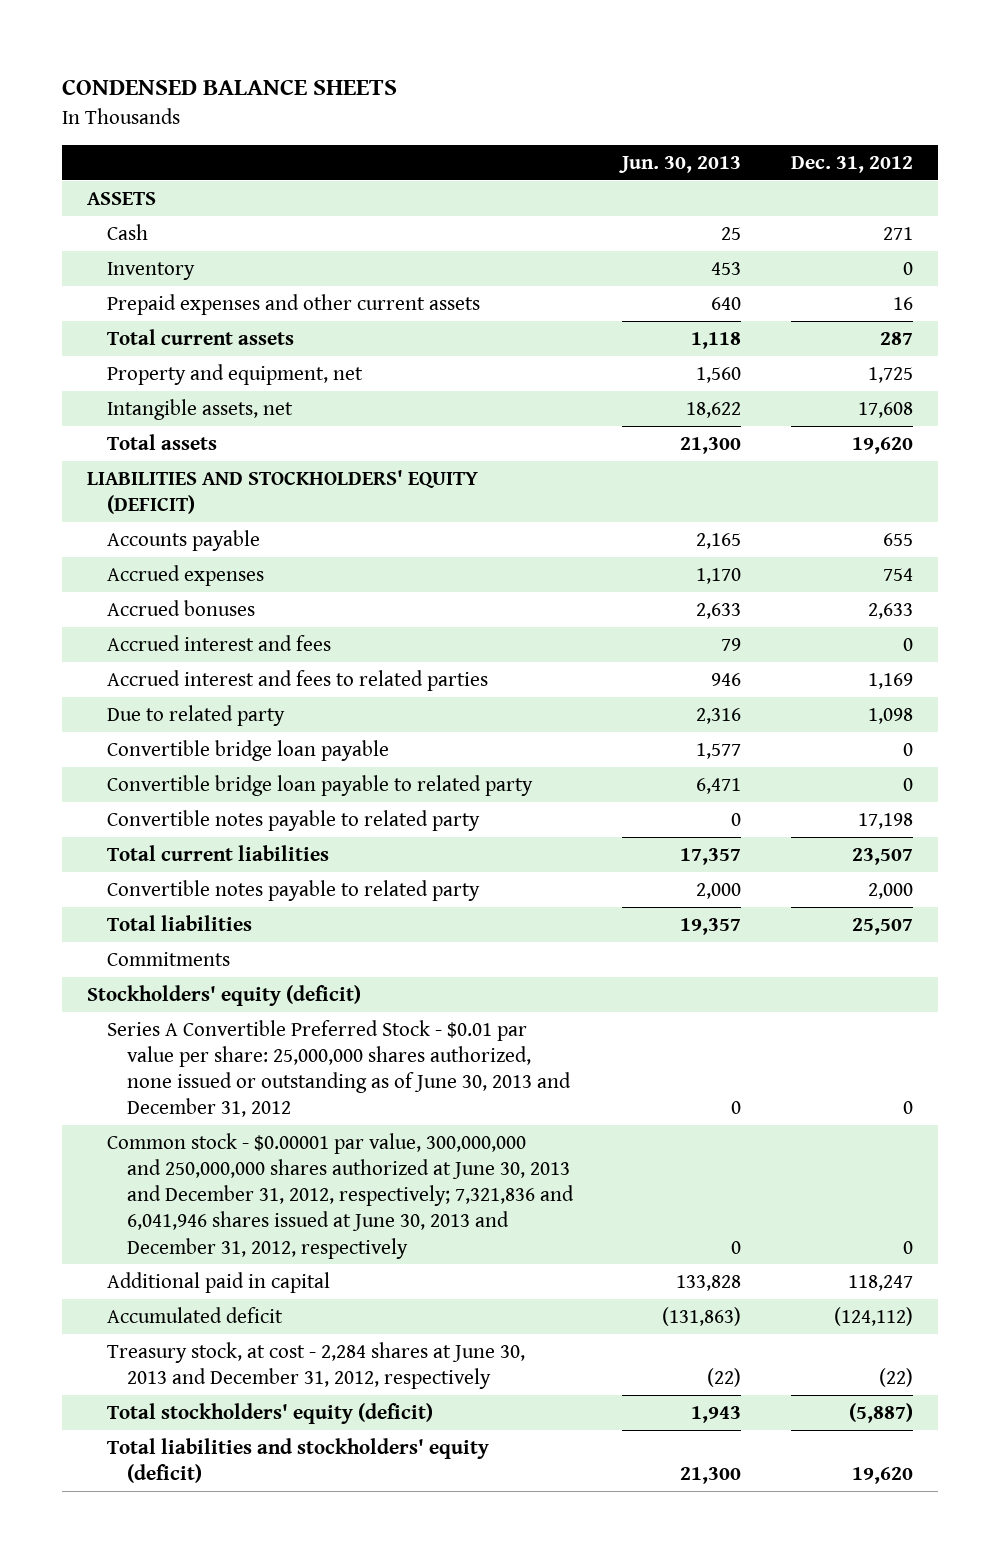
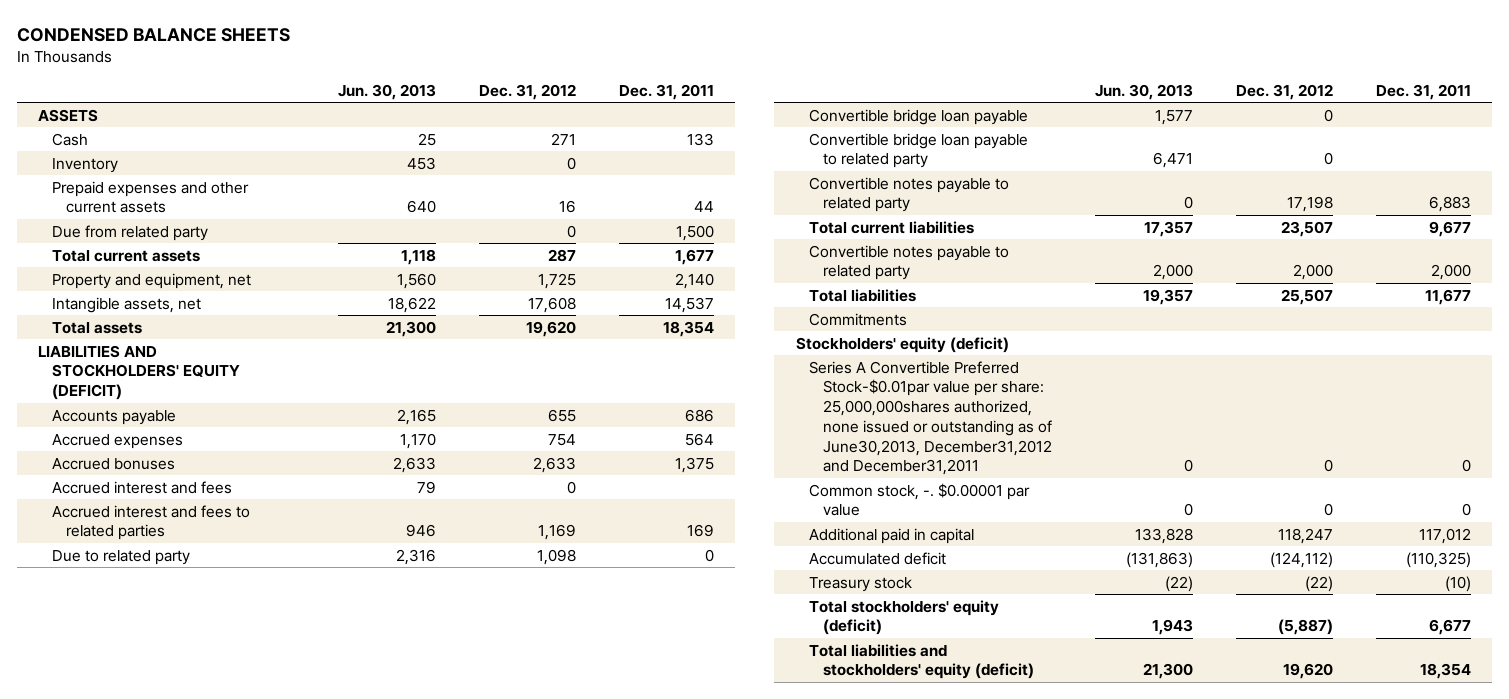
none -> [618,83,714,100] Dec. 31, 2011
none -> [52,224,209,241] Due from related party
[106,1019,571,1118] Series A Convertible Preferred Stock - $0.01 par value per share: 25,000,000 shares authorized, none issued or outstanding as of June 30, 2013 and December 31, 2012 -> [809,360,1053,476] Series A Convertible Preferred Stock-$0.01par value per share: 25,000,000shares authorized, none issued or outstanding as of June30,2013, December31,2012 and December31,2011
[106,1132,574,1259] Common stock - $0.00001 par value, 300,000,000 and 250,000,000 shares authorized at June 30, 2013 and December 31, 2012, respectively; 7,321,836 and 6,041,946 shares issued at June 30, 2013 and December 31, 2012, respectively -> [809,482,1031,517] Common stock, -. $0.00001 par value
[106,1341,525,1390] Treasury stock, at cost - 2,284 shares at June 30, 2013 and December 31, 2012, respectively -> [809,576,913,592] Treasury stock

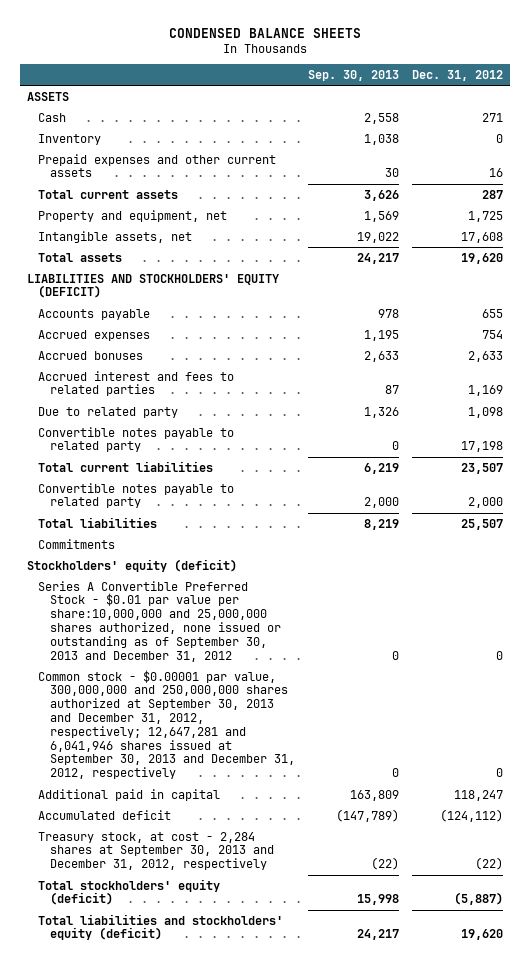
[337,83,436,100] Jun. 30, 2013 -> none
[618,83,714,100] Dec. 31, 2011 -> none
none -> [308,69,400,81] Sep. 30, 2013
[52,224,209,241] Due from related party -> none
[52,480,233,494] Accrued interest and fees -> none
[809,108,1029,125] Convertible bridge loan payable -> none
[809,132,1029,169] Convertible bridge loan payable to related party -> none
[809,360,1053,476] Series A Convertible Preferred Stock-$0.01par value per share: 25,000,000shares authorized, none issued or outstanding as of June30,2013, December31,2012 and December31,2011 -> [38,580,282,662] Series A Convertible Preferred Stock - $0.01 par value per share:10,000,000 and 25,000,000 shares authorized, none issued or outstanding as of September 30, 2013 and December 31, 2012
[809,482,1031,517] Common stock, -. $0.00001 par value -> [38,669,296,780] Common stock - $0.00001 par value, 300,000,000 and 250,000,000 shares authorized at September 30, 2013 and December 31, 2012, respectively; 12,647,281 and 6,041,946 shares issued at September 30, 2013 and December 31, 2012, respectively
[809,576,913,592] Treasury stock -> [38,831,275,871] Treasury stock, at cost - 2,284 shares at September 30, 2013 and December 31, 2012, respectively

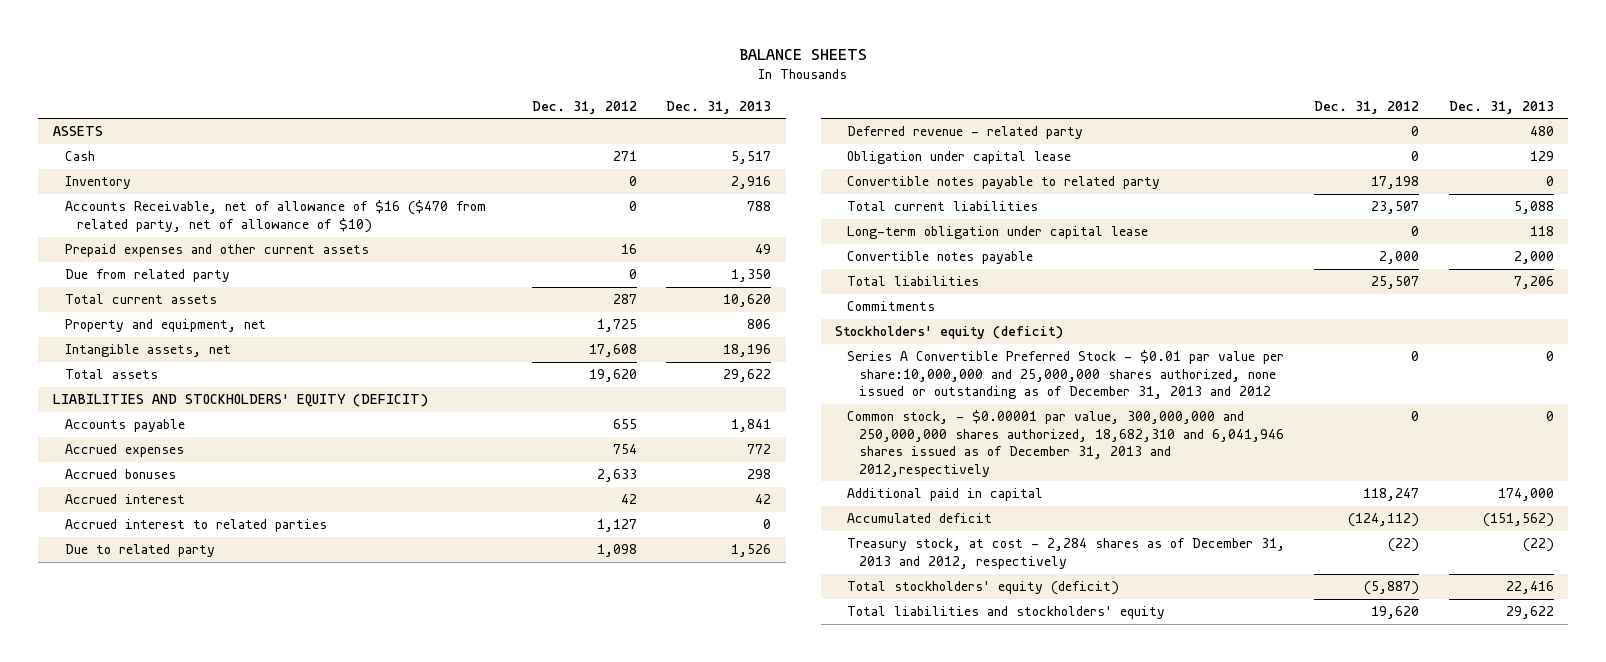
[169,27,362,38] CONDENSED BALANCE SHEETS -> [739,49,868,61] BALANCE SHEETS
[308,69,400,81] Sep. 30, 2013 -> none
none -> [666,100,772,114] Dec. 31, 2013
none -> [64,200,486,233] Accounts Receivable, net of allowance of $16 ($470 from related party, net of allowance of $10)
none -> [64,269,230,283] Due from related party
none -> [64,494,185,505] Accrued interest
[38,370,235,397] Accrued interest and fees to related parties -> [64,519,327,533] Accrued interest to related parties
[468,385,504,397] 1,169 -> [596,519,637,533] 1,127
none -> [847,126,1084,140] Deferred revenue - related party
none -> [847,151,1072,165] Obligation under capital lease
none -> [847,226,1149,240] Long-term obligation under capital lease
[38,482,235,509] Convertible notes payable to related party -> [847,251,1034,265] Convertible notes payable
[38,580,282,662] Series A Convertible Preferred Stock - $0.01 par value per share:10,000,000 and 25,000,000 shares authorized, none issued or outstanding as of September 30, 2013 and December 31, 2012 -> [847,350,1285,400] Series A Convertible Preferred Stock - $0.01 par value per share:10,000,000 and 25,000,000 shares authorized, none issued or outstanding as of December 31, 2013 and 2012
[38,669,296,780] Common stock - $0.00001 par value, 300,000,000 and 250,000,000 shares authorized at September 30, 2013 and December 31, 2012, respectively; 12,647,281 and 6,041,946 shares issued at September 30, 2013 and December 31, 2012, respectively -> [847,410,1285,477] Common stock, - $0.00001 par value, 300,000,000 and 250,000,000 shares authorized, 18,682,310 and 6,041,946 shares issued as of December 31, 2013 and 2012,respectively
[38,831,275,871] Treasury stock, at cost - 2,284 shares at September 30, 2013 and December 31, 2012, respectively -> [847,538,1286,569] Treasury stock, at cost - 2,284 shares as of December 31, 2013 and 2012, respectively
[38,913,284,941] Total liabilities and stockholders' equity (deficit) -> [847,606,1166,620] Total liabilities and stockholders' equity

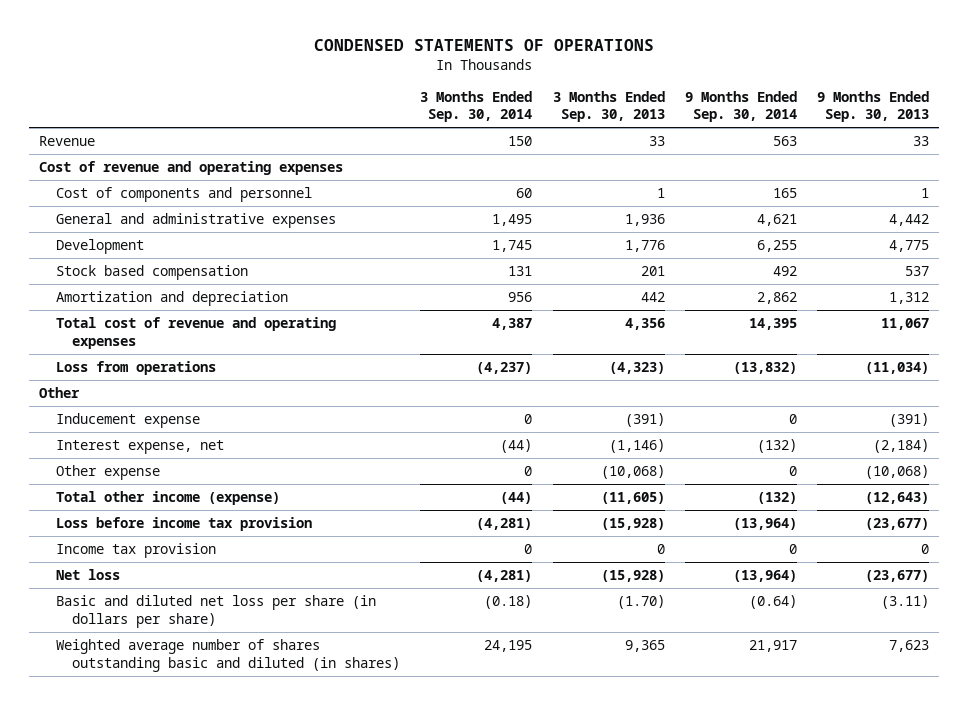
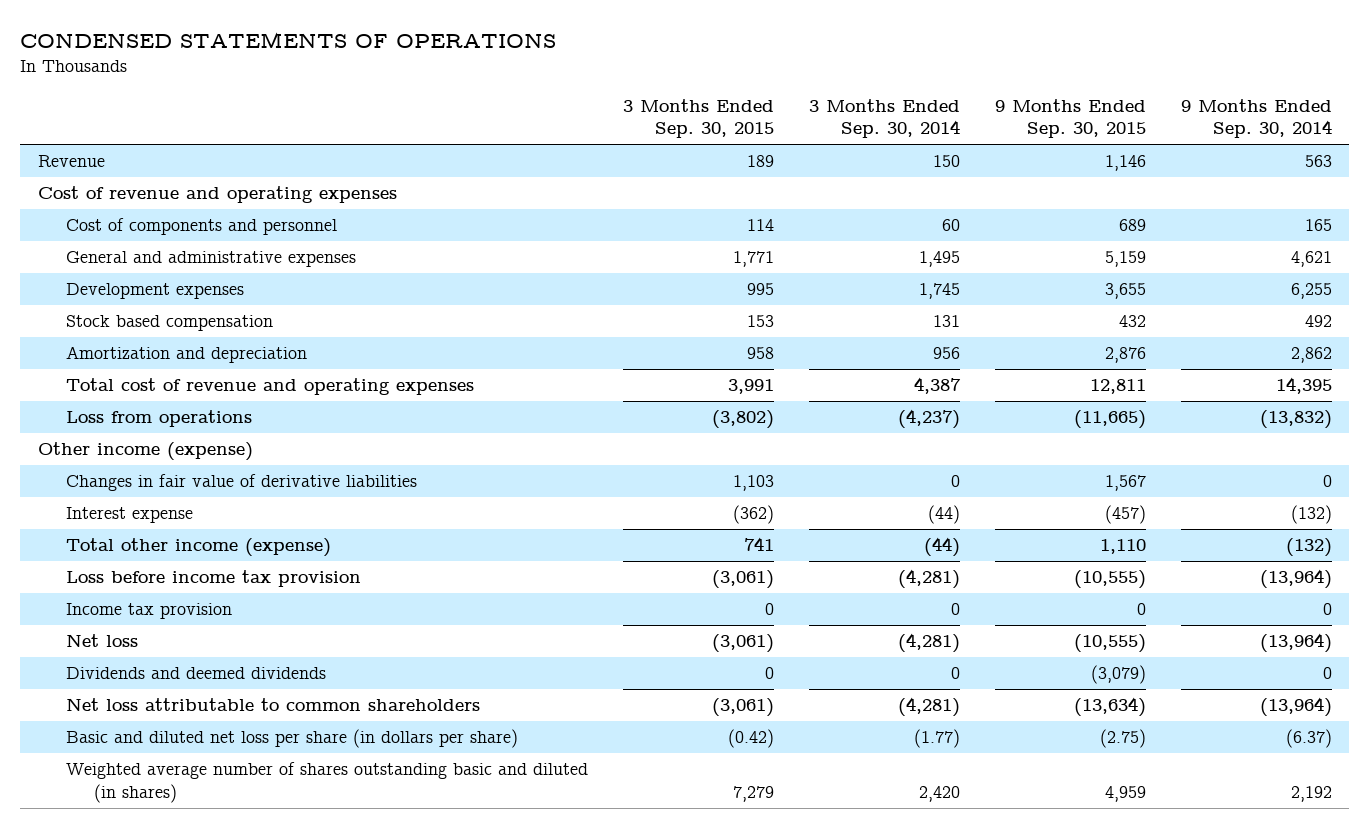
[552,90,665,123] 3 Months Ended Sep. 30, 2013 -> none
[817,90,930,123] 9 Months Ended Sep. 30, 2013 -> none
none -> [622,99,774,139] 3 Months Ended Sep. 30, 2015
none -> [994,99,1146,139] 9 Months Ended Sep. 30, 2015
[55,239,144,255] Development -> [65,283,244,300] Development expenses
[55,413,200,429] Inducement expense -> none
[55,465,160,481] Other expense -> none
[39,387,81,399] Other -> [37,442,253,462] Other income (expense)
none -> [65,474,417,492] Changes in fair value of derivative liabilities
[55,440,224,455] Interest expense, net -> [65,507,193,524] Interest expense
none -> [65,667,326,680] Dividends and deemed dividends
none -> [65,698,480,712] Net loss attributable to common shareholders
[484,595,533,610] (0.18) -> [913,729,960,749] (1.77)
[748,595,797,610] (0.64) -> [1285,729,1332,749] (6.37)
[484,640,533,653] 24,195 -> [918,785,960,802] 2,420
[748,640,797,653] 21,917 -> [1290,785,1332,802] 2,192

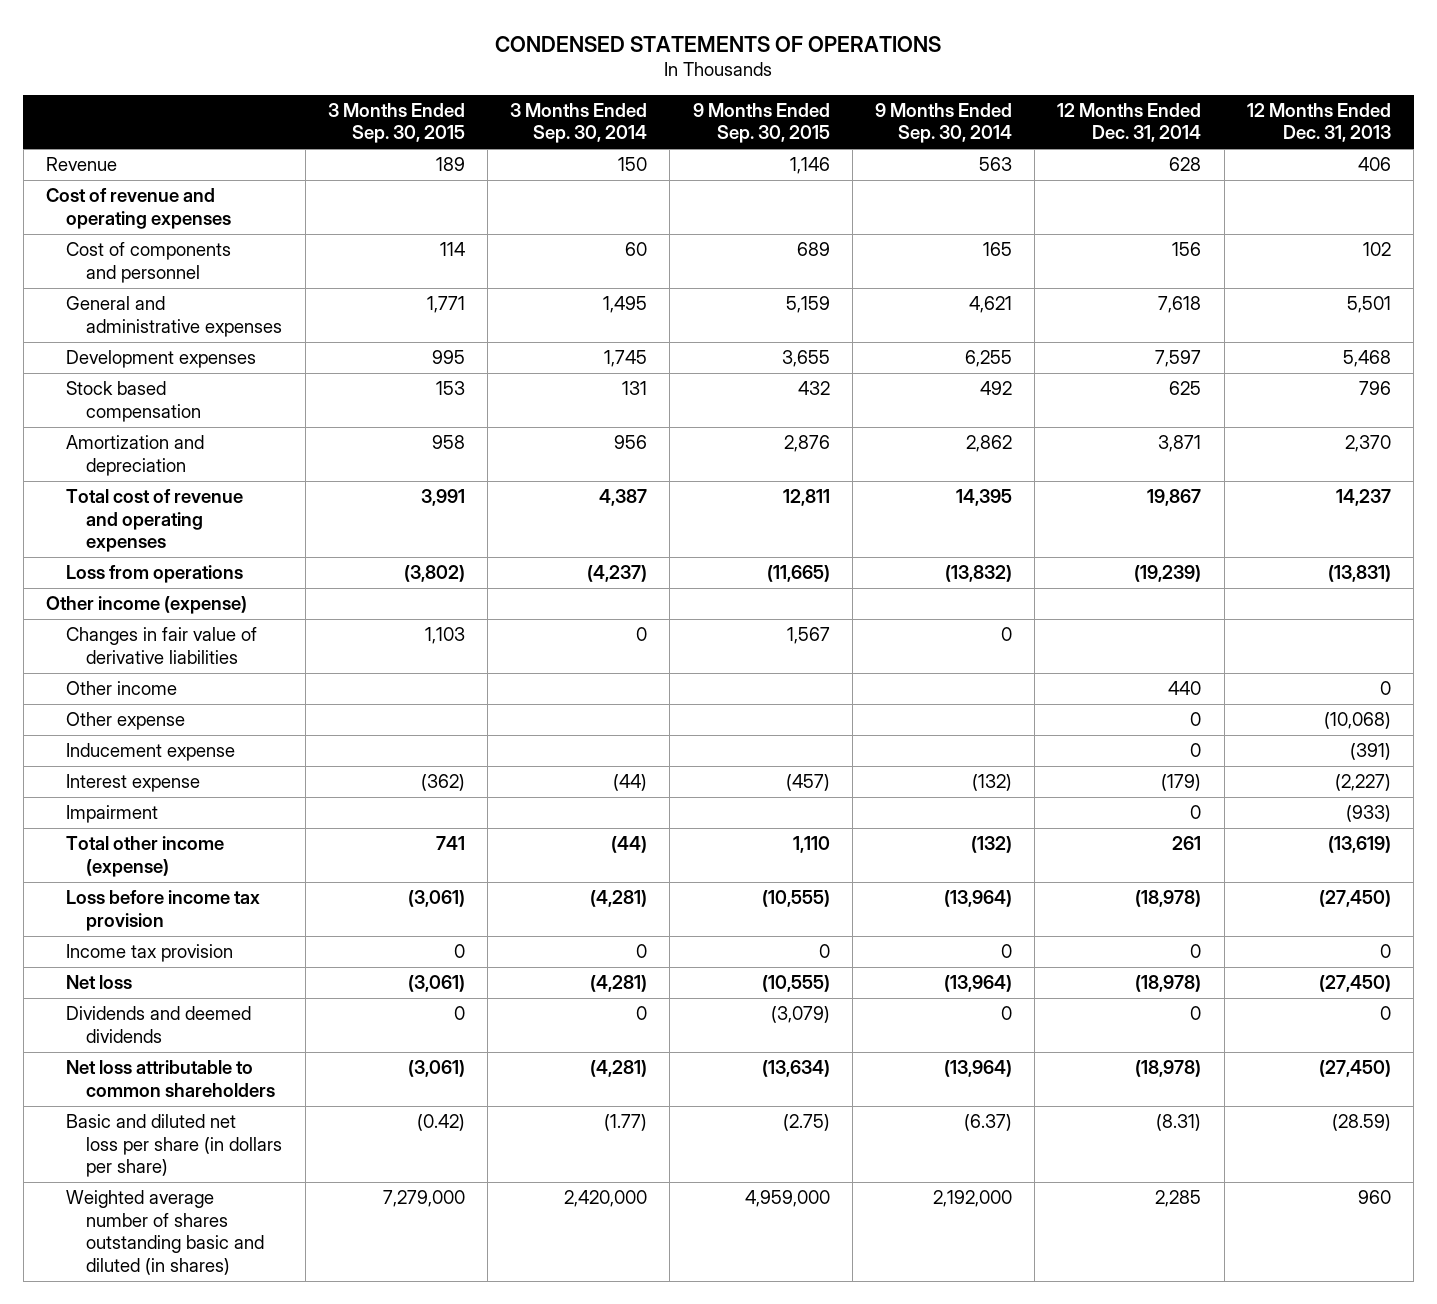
none -> [1057,102,1202,143] 12 Months Ended Dec. 31, 2014
none -> [1246,102,1391,143] 12 Months Ended Dec. 31, 2013
none -> [66,681,178,696] Other income
none -> [66,712,186,731] Other expense
none -> [66,743,236,762] Inducement expense
none -> [66,805,159,824] Impairment
[732,785,774,802] 7,279 -> [382,1190,465,1208] 7,279,000
[918,785,960,802] 2,420 -> [564,1190,648,1208] 2,420,000
[1104,785,1146,802] 4,959 -> [744,1190,830,1208] 4,959,000
[1290,785,1332,802] 2,192 -> [933,1190,1013,1208] 2,192,000

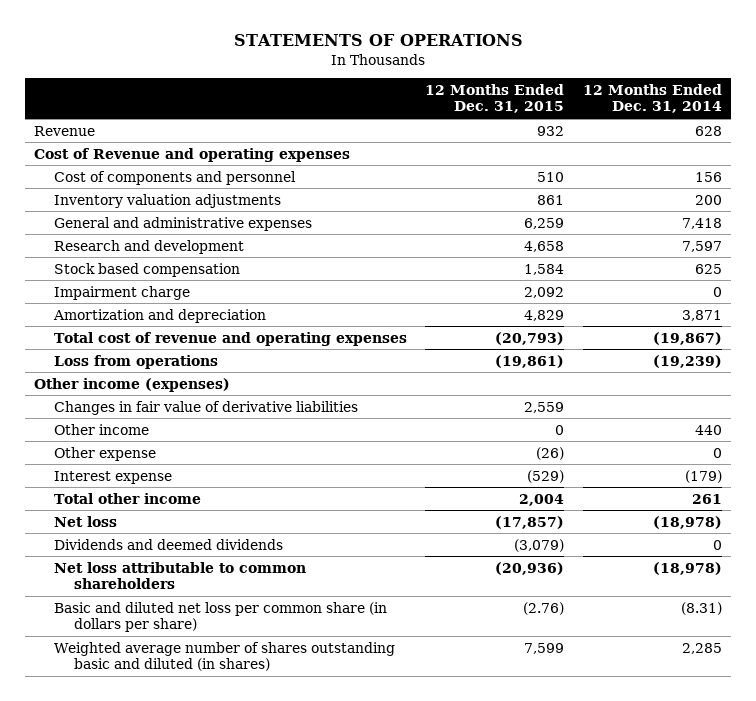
[495,35,942,52] CONDENSED STATEMENTS OF OPERATIONS -> [234,34,524,47] STATEMENTS OF OPERATIONS
[327,102,465,144] 3 Months Ended Sep. 30, 2015 -> none
[510,102,648,144] 3 Months Ended Sep. 30, 2014 -> none
[692,102,830,144] 9 Months Ended Sep. 30, 2015 -> none
[875,102,1013,144] 9 Months Ended Sep. 30, 2014 -> none
[1246,102,1391,143] 12 Months Ended Dec. 31, 2013 -> none
none -> [425,83,565,114] 12 Months Ended Dec. 31, 2015
[45,188,232,229] Cost of revenue and operating expenses -> [34,147,351,162] Cost of Revenue and operating expenses
none -> [54,193,282,208] Inventory valuation adjustments
[1158,296,1202,314] 7,618 -> [681,217,722,229] 7,418
[66,350,257,369] Development expenses -> [54,239,245,254] Research and development
none -> [54,285,191,300] Impairment charge
[1147,489,1202,507] 19,867 -> [652,331,722,345] (19,867)
[45,596,247,615] Other income (expense) -> [34,377,231,392] Other income (expenses)
[66,743,236,762] Inducement expense -> none
[66,805,159,824] Impairment -> none
[66,890,261,931] Loss before income tax provision -> none
[66,944,234,963] Income tax provision -> none
[66,836,225,877] Total other income (expense) -> [54,492,202,504] Total other income
[66,1114,283,1178] Basic and diluted net loss per share (in dollars per share) -> [54,601,388,633] Basic and diluted net loss per common share (in dollars per share)

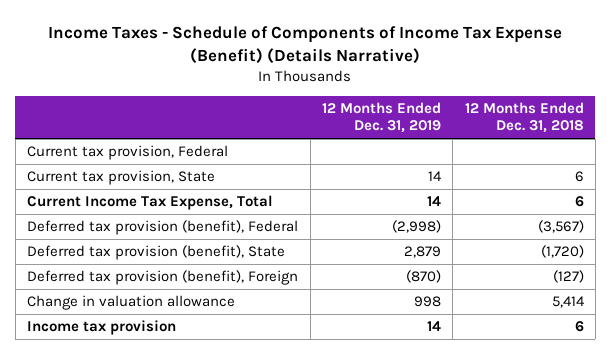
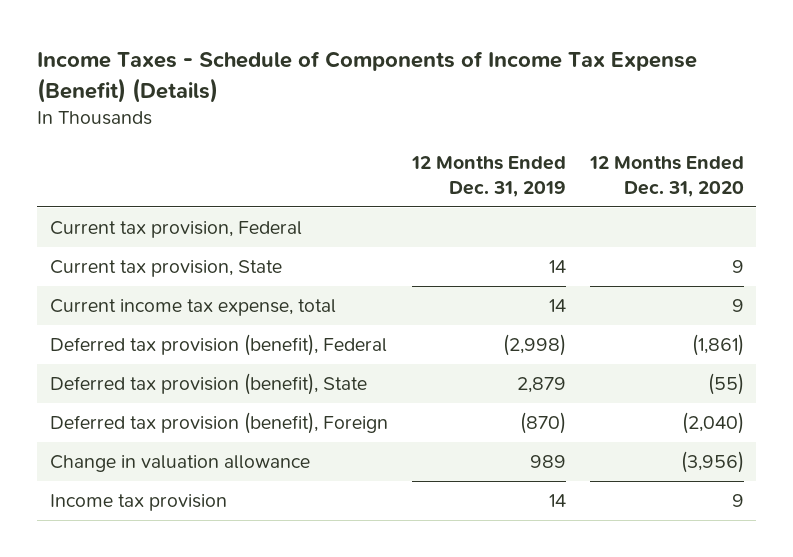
[48,26,563,65] Income Taxes - Schedule of Components of Income Tax Expense (Benefit) (Details Narrative) -> [37,51,698,103] Income Taxes - Schedule of Components of Income Tax Expense (Benefit) (Details)
[464,102,584,134] 12 Months Ended Dec. 31, 2018 -> none
none -> [588,156,744,197] 12 Months Ended Dec. 31, 2020
[27,195,274,211] Current Income Tax Expense, Total -> [49,299,336,317] Current income tax expense, total
[413,296,441,308] 998 -> [529,455,566,469] 989

